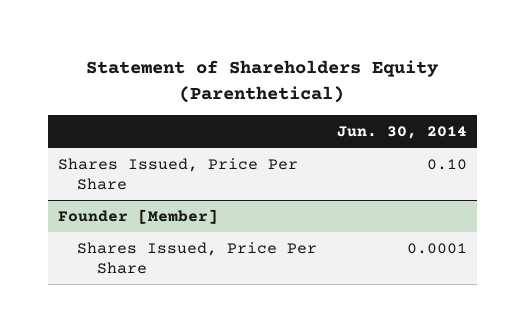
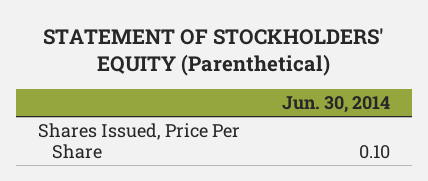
[86,60,440,103] Statement of Shareholders Equity (Parenthetical) -> [43,27,385,77] STATEMENT OF STOCKHOLDERS' EQUITY (Parenthetical)
[57,208,218,224] Founder [Member] -> none
[77,241,318,274] Shares Issued, Price Per Share -> none

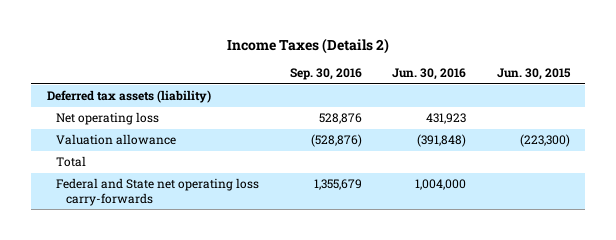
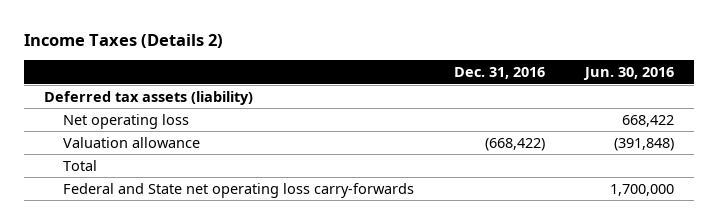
[289,68,362,81] Sep. 30, 2016 -> none
[496,68,571,81] Jun. 30, 2015 -> none
none -> [454,67,546,80] Dec. 31, 2016
[426,113,467,125] 431,923 -> [622,114,675,127] 668,422
[415,179,467,191] 1,004,000 -> [610,183,675,196] 1,700,000

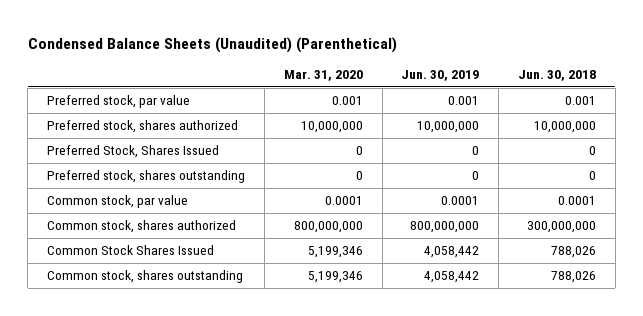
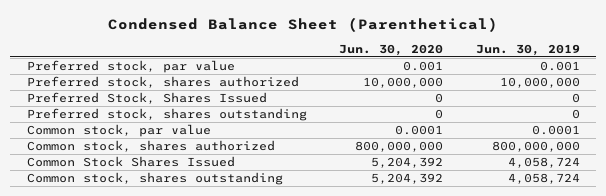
[27,36,397,53] Condensed Balance Sheets (Unaudited) (Parenthetical) -> [108,16,499,32] Condensed Balance Sheet (Parenthetical)
[283,70,363,82] Mar. 31, 2020 -> none
[517,70,596,82] Jun. 30, 2018 -> none
none -> [339,43,444,56] Jun. 30, 2020
[424,246,480,259] 4,058,442 -> [507,157,580,169] 4,058,724
[424,271,480,284] 4,058,442 -> [507,173,580,185] 4,058,724

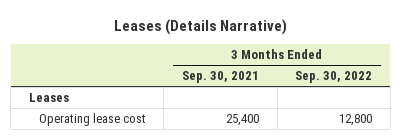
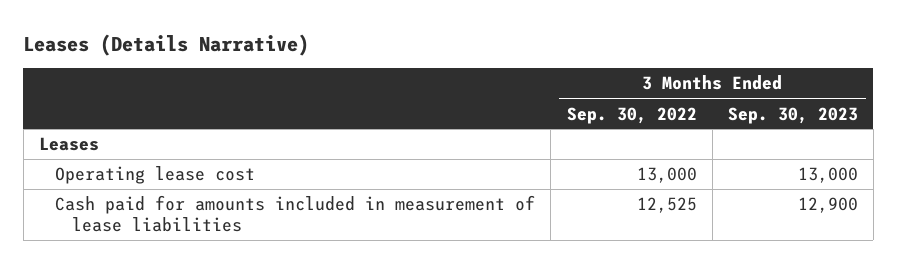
[182,71,260,84] Sep. 30, 2021 -> none
none -> [727,106,858,124] Sep. 30, 2023
[339,114,373,127] 12,800 -> [636,167,697,184] 13,000
none -> [55,195,536,233] Cash paid for amounts included in measurement of lease liabilities

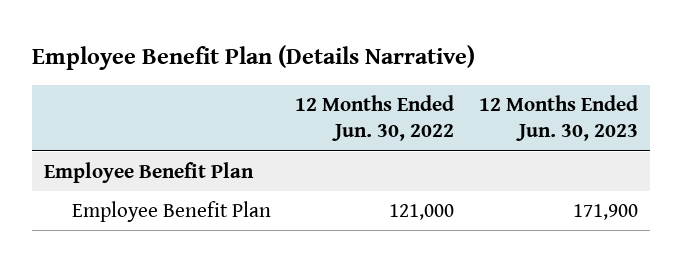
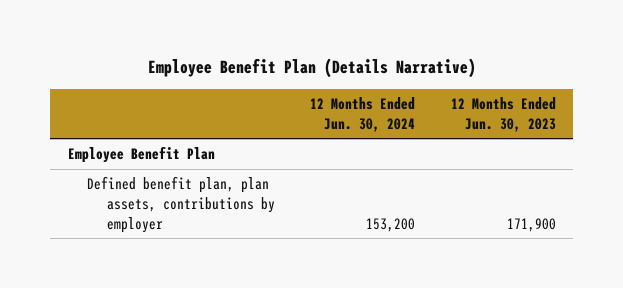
[295,94,455,142] 12 Months Ended Jun. 30, 2022 -> none
none -> [310,96,416,132] 12 Months Ended Jun. 30, 2024
[71,201,271,223] Employee Benefit Plan -> [87,176,275,233] Defined benefit plan, plan assets, contributions by employer

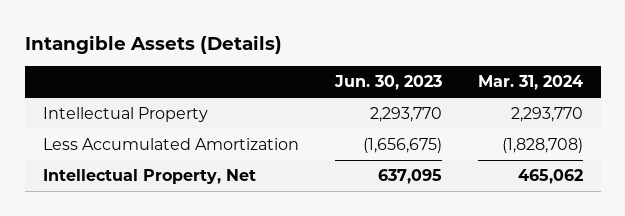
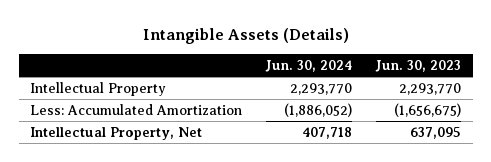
[477,75,583,91] Mar. 31, 2024 -> none
none -> [265,60,353,73] Jun. 30, 2024
[42,138,299,151] Less Accumulated Amortization -> [30,103,243,115] Less: Accumulated Amortization

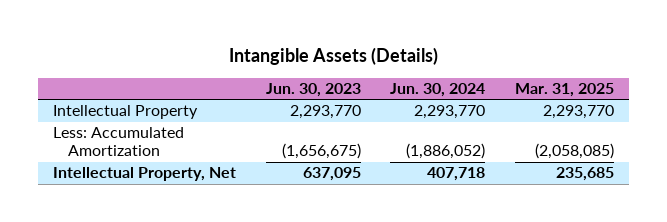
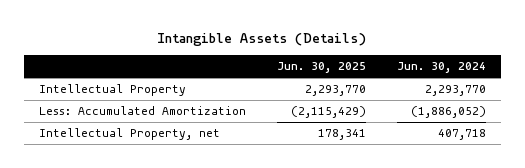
[265,83,361,98] Jun. 30, 2023 -> none
[514,83,614,98] Mar. 31, 2025 -> none
none -> [276,62,366,74] Jun. 30, 2025
[53,167,237,182] Intellectual Property, Net -> [39,128,221,141] Intellectual Property, net

